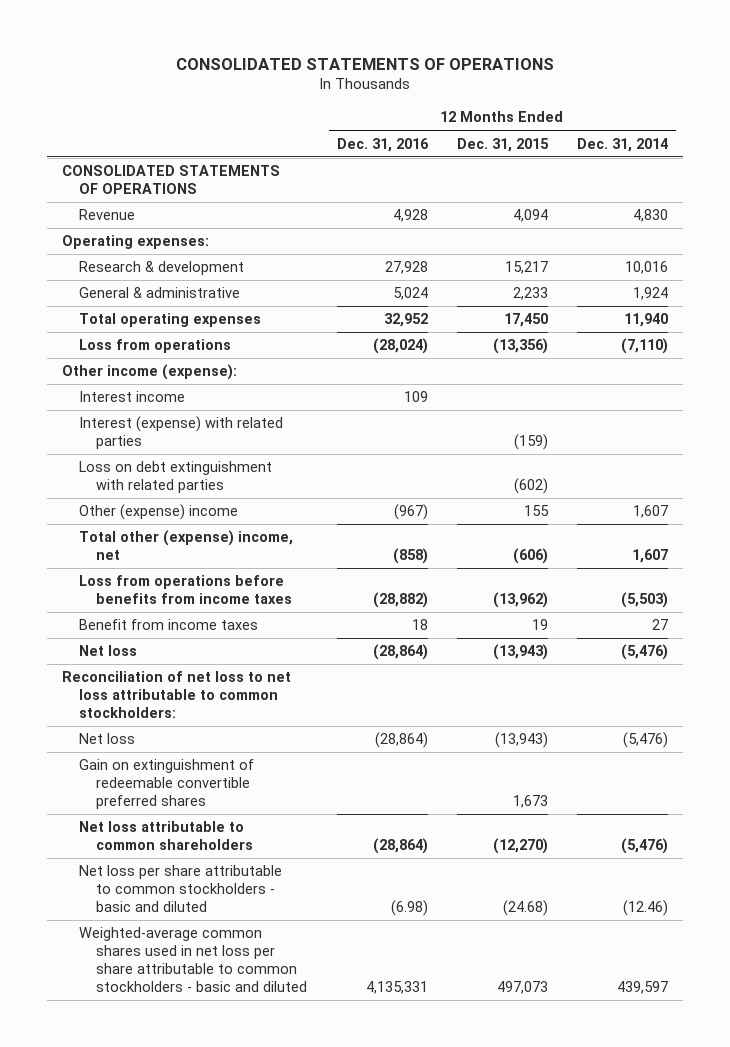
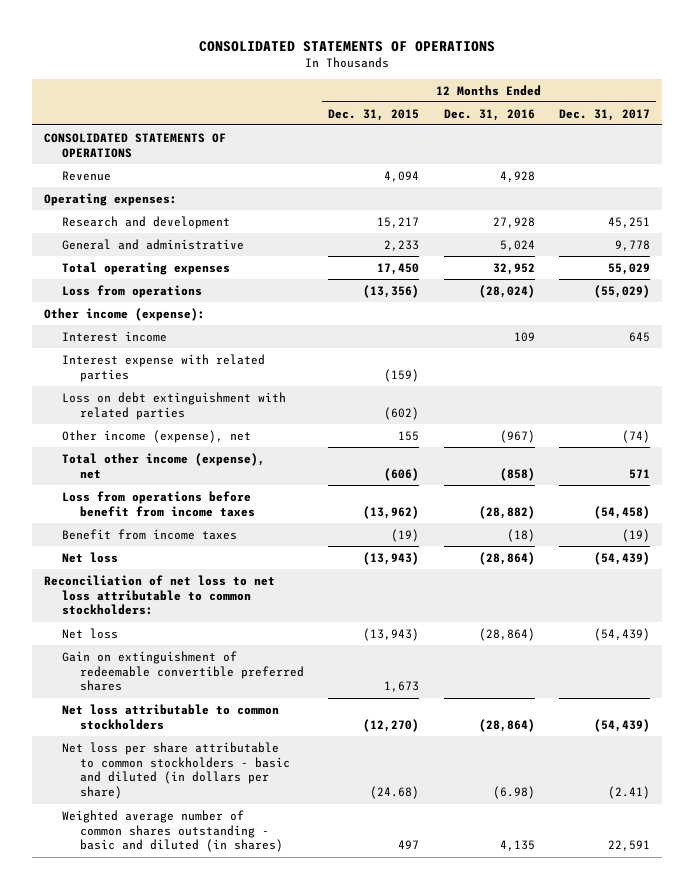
[577,137,669,152] Dec. 31, 2014 -> none
none -> [559,108,651,121] Dec. 31, 2017
[79,261,245,276] Research & development -> [61,215,230,229] Research and development
[79,287,241,299] General & administrative -> [61,238,244,250] General and administrative
[79,416,284,450] Interest (expense) with related parties -> [61,353,265,382] Interest expense with related parties
[79,504,239,521] Other (expense) income -> [61,429,251,443] Other income (expense), net
[79,530,294,561] Total other (expense) income, net -> [61,452,265,479] Total other income (expense), net
[79,575,293,605] Loss from operations before benefits from income taxes -> [61,490,255,517] Loss from operations before benefit from income taxes
[411,619,428,631] 18 -> [506,528,535,542] (18)
[531,619,548,631] 19 -> [391,528,420,542] (19)
[79,821,254,851] Net loss attributable to common shareholders -> [61,703,279,730] Net loss attributable to common stockholders
[79,865,283,913] Net loss per share attributable to common stockholders - basic and diluted -> [61,741,290,800] Net loss per share attributable to common stockholders - basic and diluted (in dollars per share)
[79,927,308,993] Weighted-average common shares used in net loss per share attributable to common stockholders - basic and diluted -> [61,809,283,853] Weighted average number of common shares outstanding - basic and diluted (in shares)
[365,981,428,995] 4,135,331 -> [499,840,535,852] 4,135
[496,981,548,995] 497,073 -> [398,840,420,850] 497

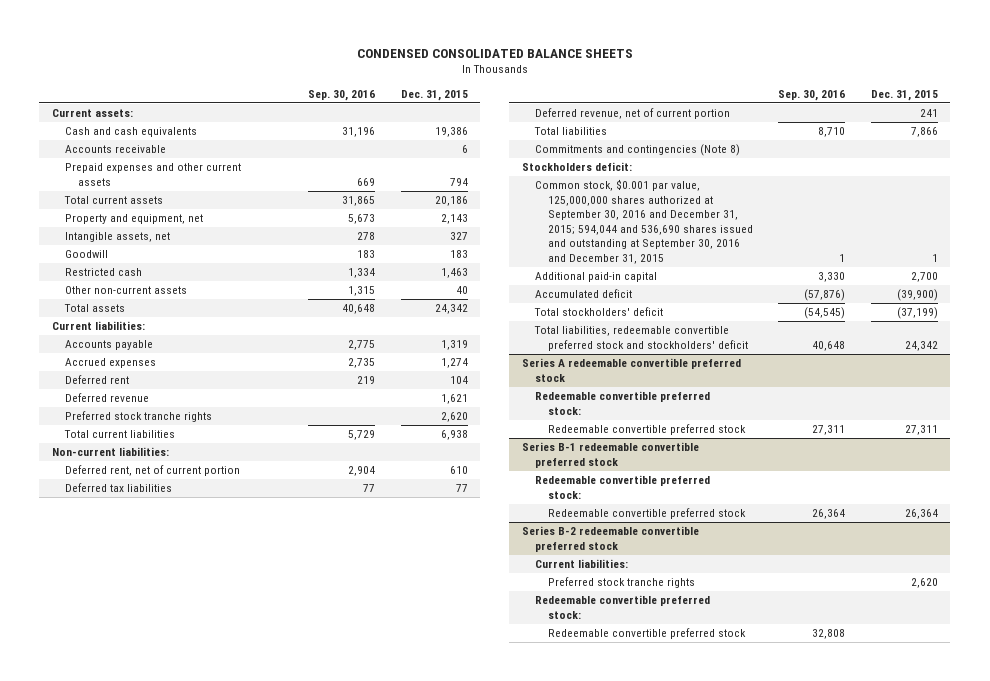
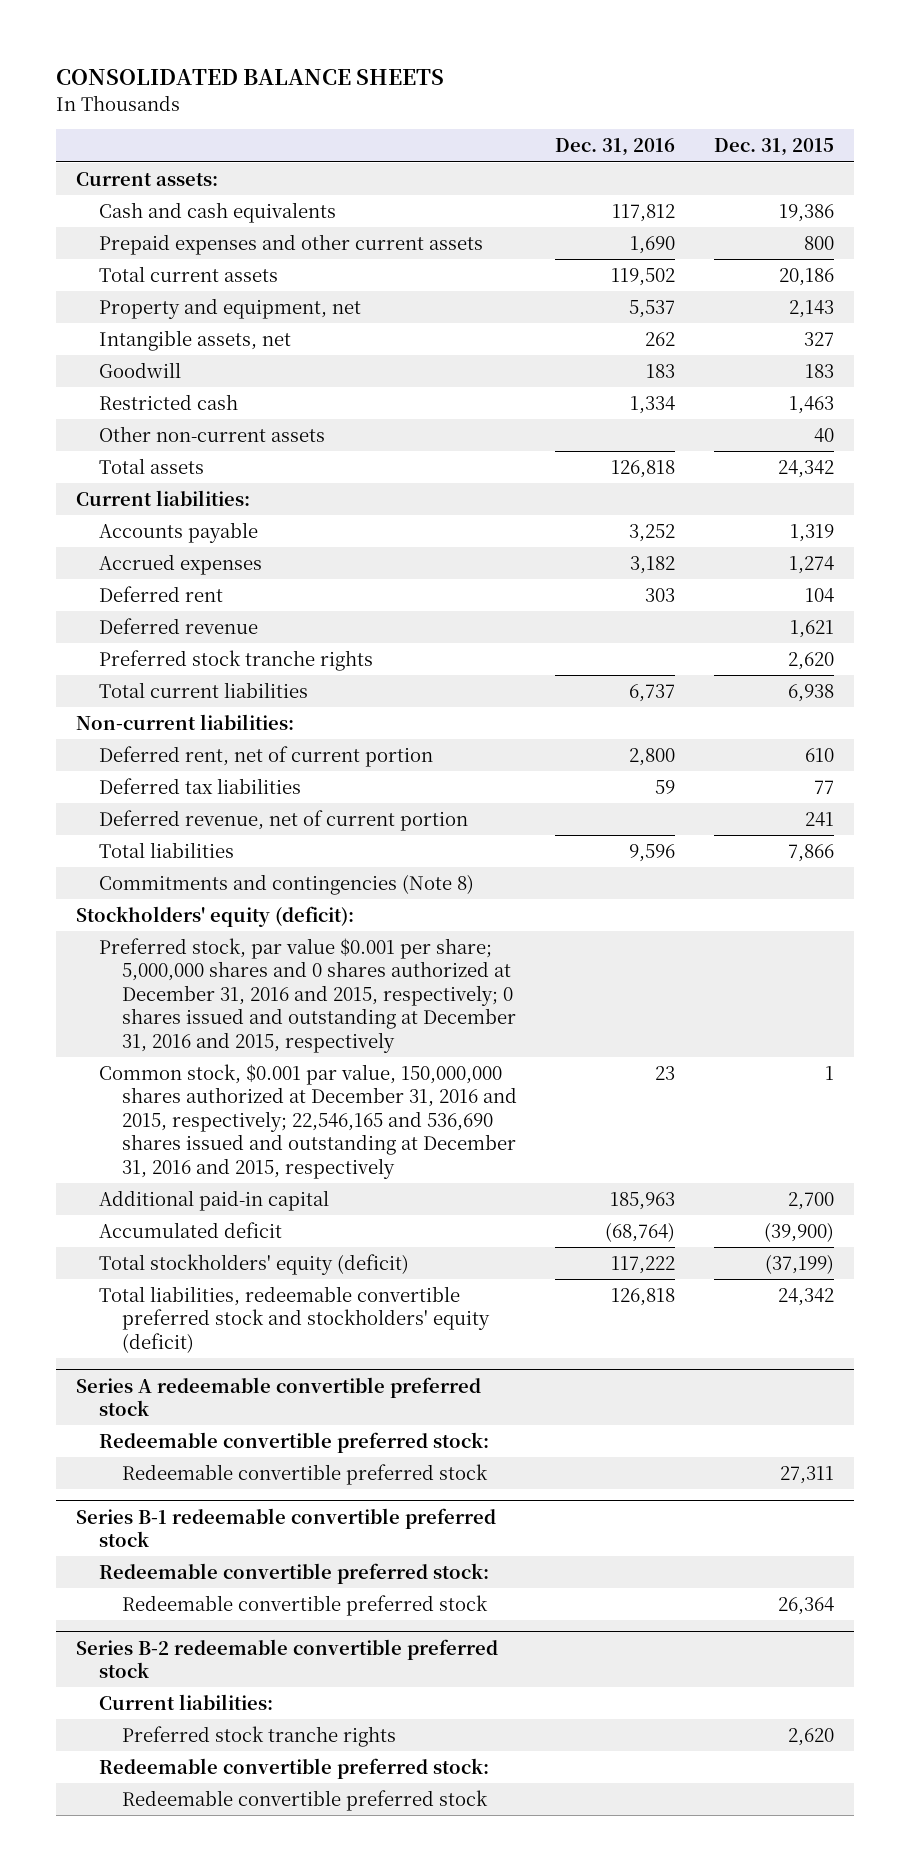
[356,48,633,58] CONDENSED CONSOLIDATED BALANCE SHEETS -> [56,69,445,86] CONSOLIDATED BALANCE SHEETS
[308,90,376,102] Sep. 30, 2016 -> none
none -> [555,138,676,157] Dec. 31, 2016
[64,145,166,154] Accounts receivable -> none
[449,177,468,186] 794 -> [804,235,835,250] 800
[522,162,633,172] Stockholders deficit: -> [75,905,354,927] Stockholders' equity (deficit):
none -> [98,937,516,1053] Preferred stock, par value $0.001 per share; 5,000,000 shares and 0 shares authorized at December 31, 2016 and 2015, respectively; 0 shares issued and outstanding at December 31, 2016 and 2015, respectively
[534,179,753,264] Common stock, $0.001 par value, 125,000,000 shares authorized at September 30, 2016 and December 31, 2015; 594,044 and 536,690 shares issued and outstanding at September 30, 2016 and December 31, 2015 -> [98,1063,517,1179] Common stock, $0.001 par value, 150,000,000 shares authorized at December 31, 2016 and 2015, respectively; 22,546,165 and 536,690 shares issued and outstanding at December 31, 2016 and 2015, respectively
[533,307,663,317] Total stockholders' deficit -> [98,1253,409,1275] Total stockholders' equity (deficit)
[533,326,748,351] Total liabilities, redeemable convertible preferred stock and stockholders' deficit -> [98,1285,490,1353] Total liabilities, redeemable convertible preferred stock and stockholders' equity (deficit)

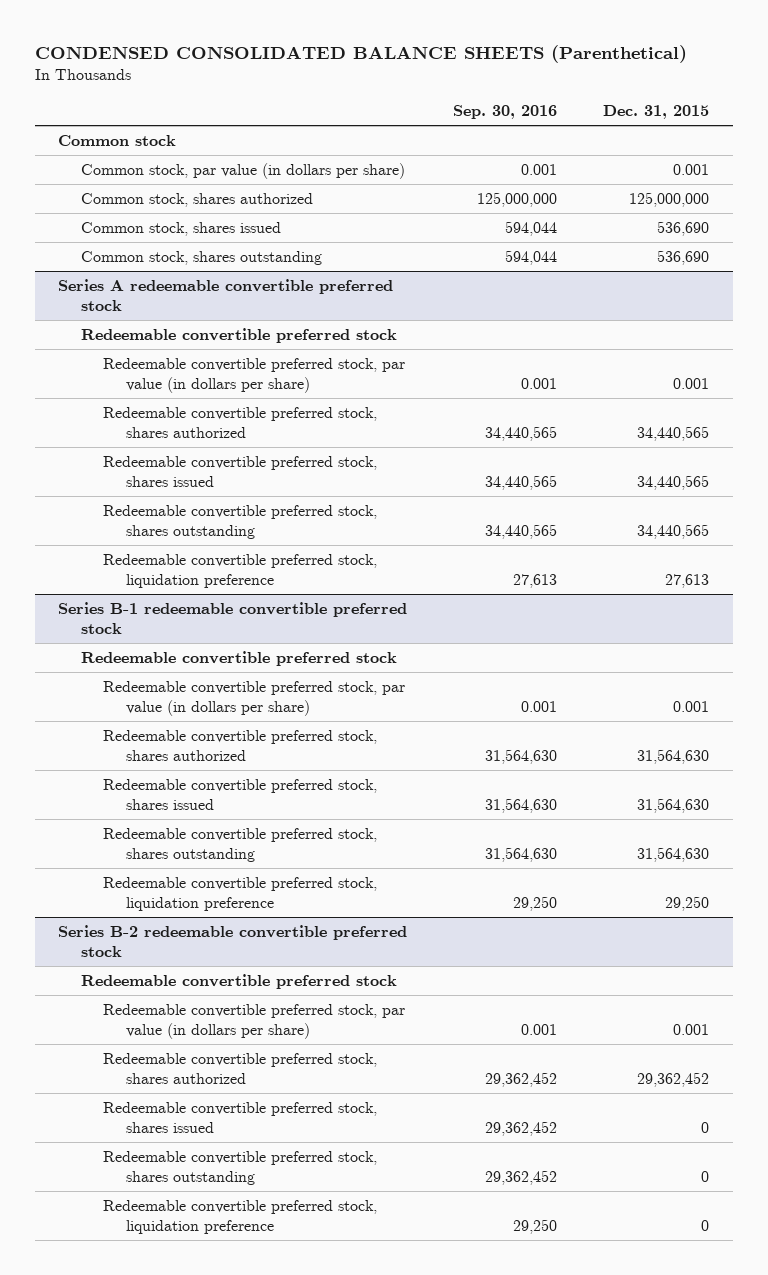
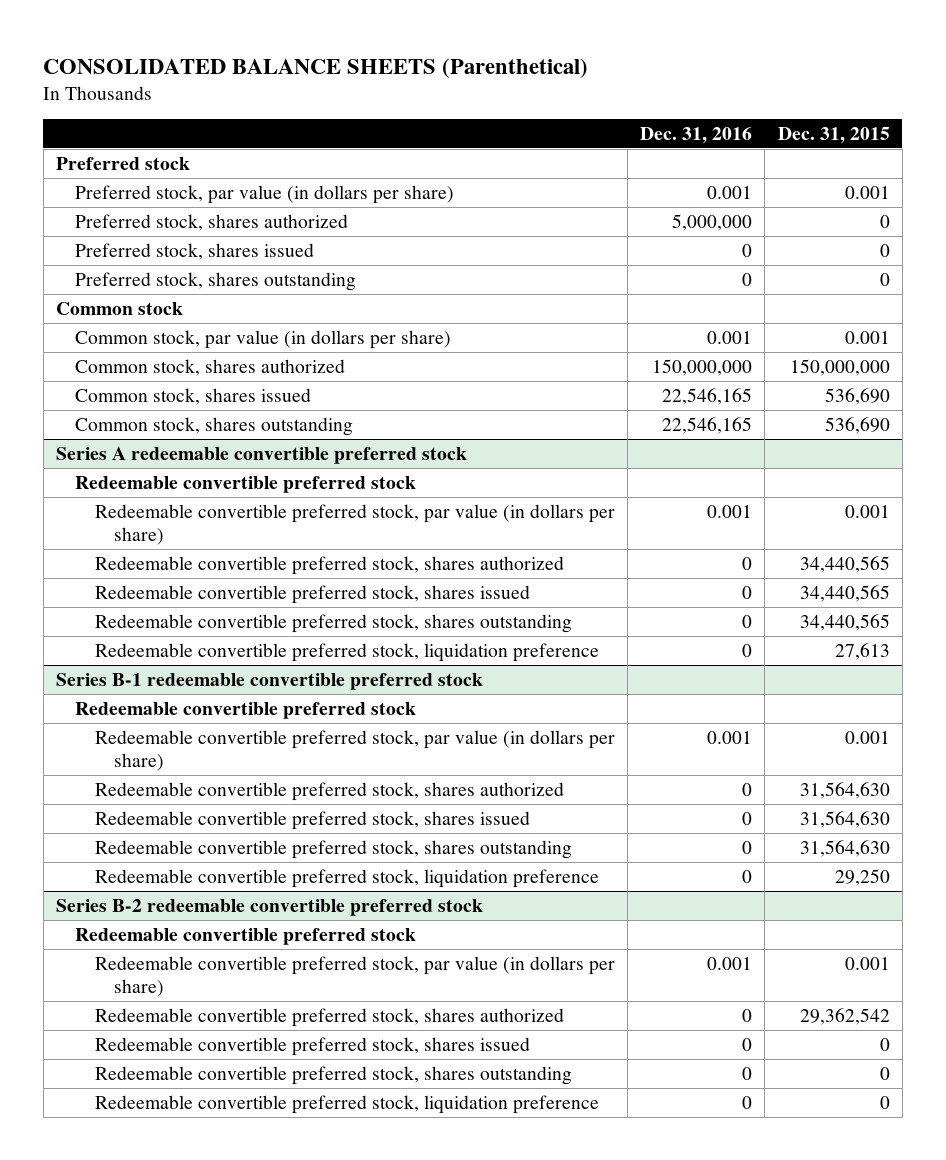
[34,45,687,64] CONDENSED CONSOLIDATED BALANCE SHEETS (Parenthetical) -> [43,57,589,78] CONSOLIDATED BALANCE SHEETS (Parenthetical)
[453,104,558,119] Sep. 30, 2016 -> none
none -> [640,127,753,145] Dec. 31, 2016
none -> [56,156,191,170] Preferred stock
none -> [75,184,455,204] Preferred stock, par value (in dollars per share)
none -> [75,213,349,231] Preferred stock, shares authorized
none -> [75,242,315,260] Preferred stock, shares issued
none -> [75,271,357,291] Preferred stock, shares outstanding
[629,192,710,208] 125,000,000 -> [789,358,890,376] 150,000,000
[637,1072,710,1088] 29,362,452 -> [799,1007,890,1025] 29,362,542

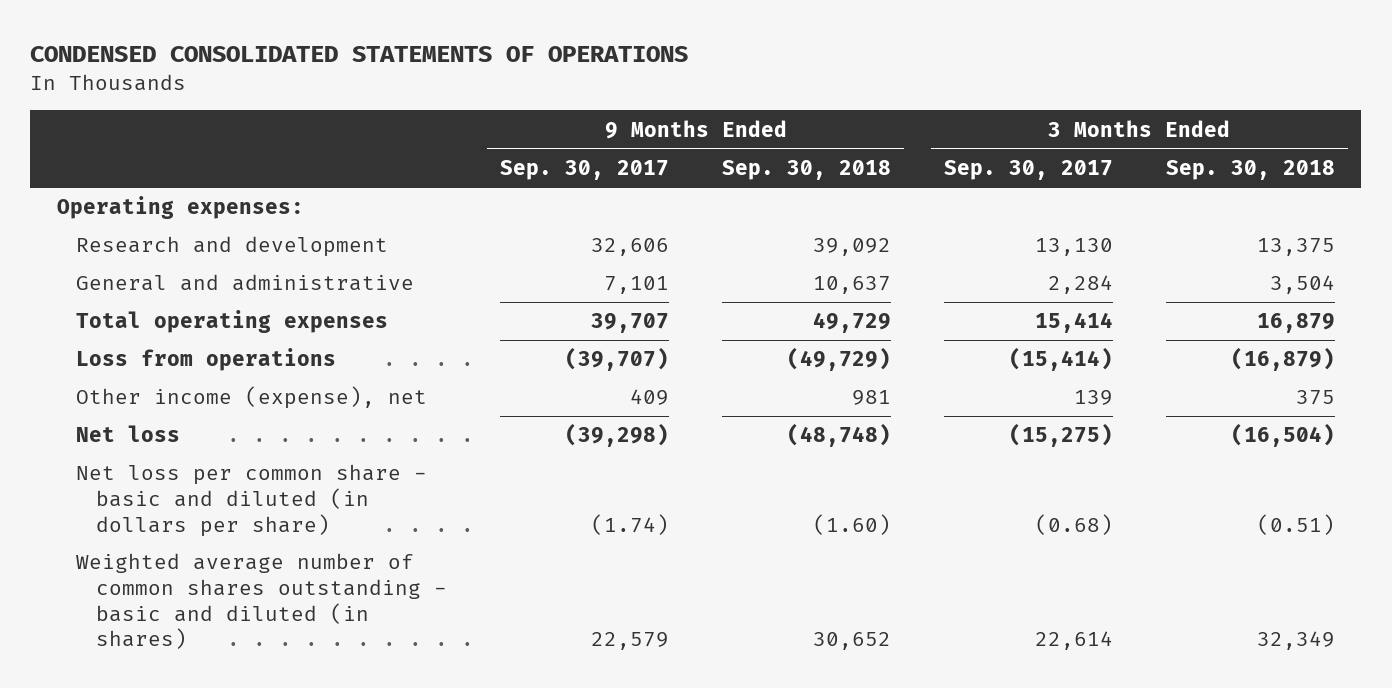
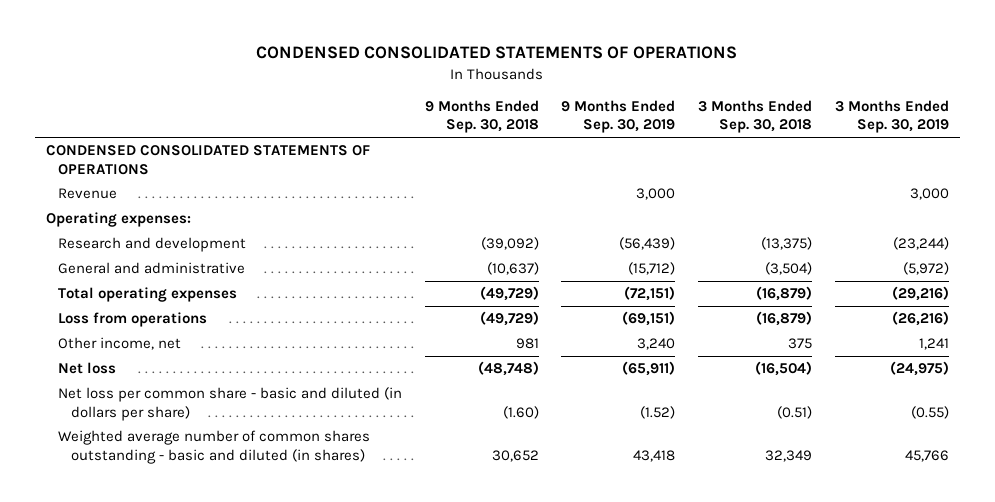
[500,160,670,181] Sep. 30, 2017 -> none
[943,160,1113,181] Sep. 30, 2017 -> none
none -> [561,100,676,134] 9 Months Ended Sep. 30, 2019
none -> [834,100,949,134] 3 Months Ended Sep. 30, 2019
none -> [46,145,371,175] CONDENSED CONSOLIDATED STATEMENTS OF OPERATIONS
none -> [58,188,118,200] Revenue
[812,238,891,257] 39,092 -> [480,237,539,251] (39,092)
[1256,238,1335,257] 13,375 -> [761,237,813,251] (13,375)
[812,276,891,295] 10,637 -> [486,262,539,276] (10,637)
[1269,275,1335,295] 3,504 -> [765,262,813,276] (3,504)
[812,312,891,334] 49,729 -> [479,286,539,302] (49,729)
[1256,313,1335,334] 16,879 -> [756,286,813,302] (16,879)
[76,386,428,410] Other income (expense), net -> [58,337,182,351] Other income, net

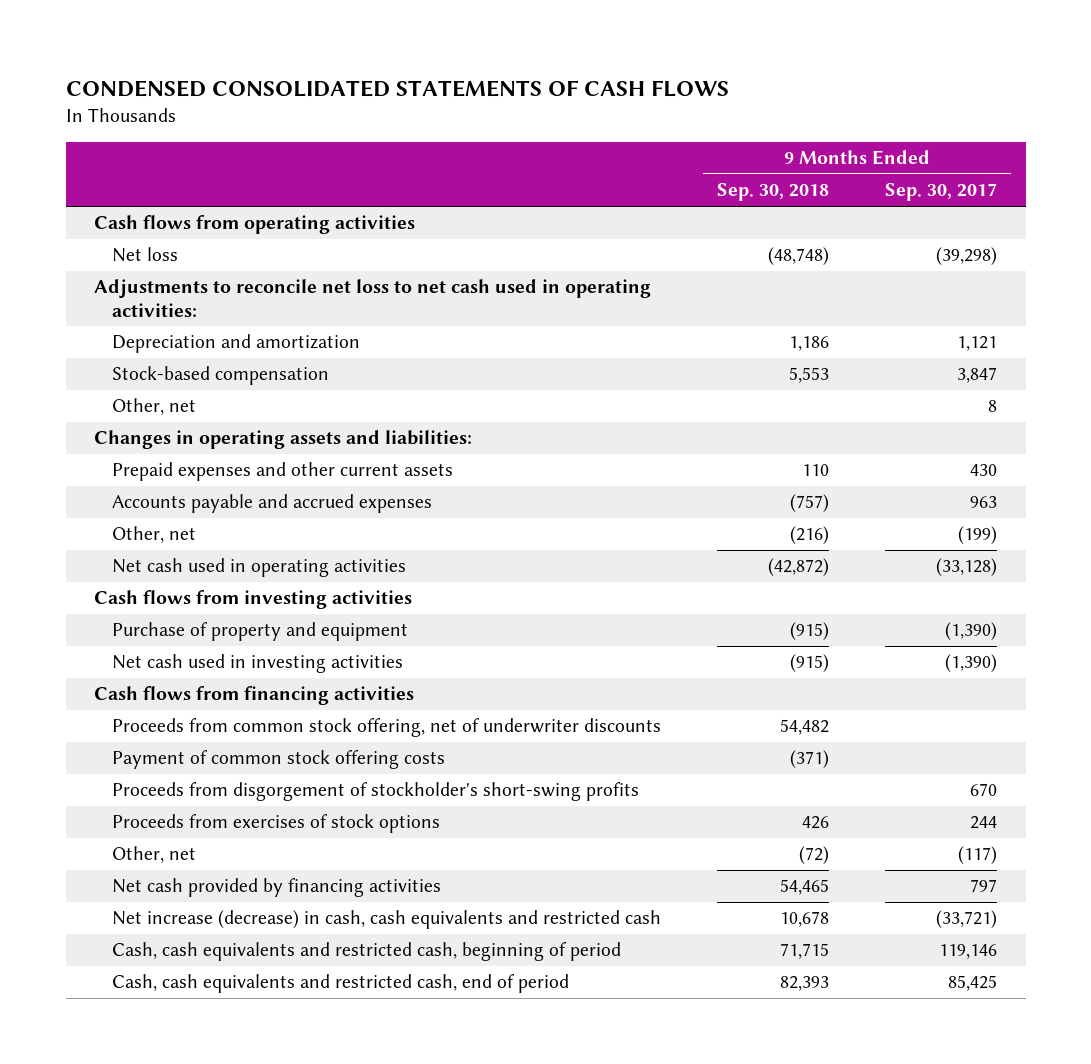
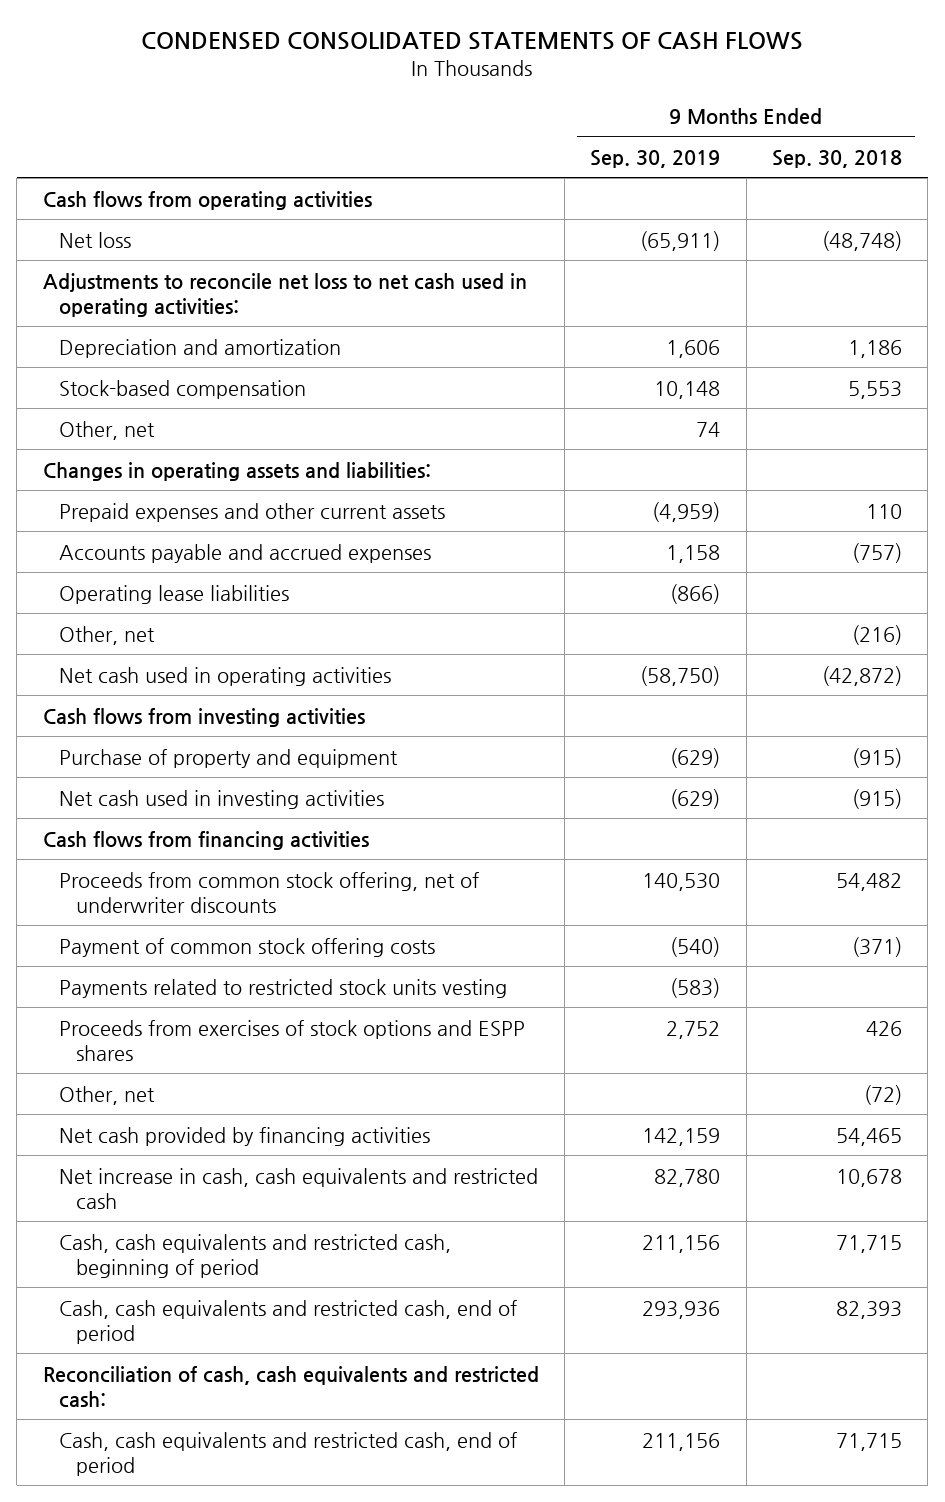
[885,183,998,202] Sep. 30, 2017 -> none
none -> [590,149,721,168] Sep. 30, 2019
none -> [59,584,290,604] Operating lease liabilities
[111,782,639,802] Proceeds from disgorgement of stockholder's short-swing profits -> none
none -> [59,978,508,998] Payments related to restricted stock units vesting
[111,814,440,834] Proceeds from exercises of stock options -> [59,1019,526,1061] Proceeds from exercises of stock options and ESPP shares
[111,910,661,930] Net increase (decrease) in cash, cash equivalents and restricted cash -> [59,1167,539,1209] Net increase in cash, cash equivalents and restricted cash
none -> [42,1365,539,1408] Reconciliation of cash, cash equivalents and restricted cash:
none -> [59,1431,518,1476] Cash, cash equivalents and restricted cash, end of period

